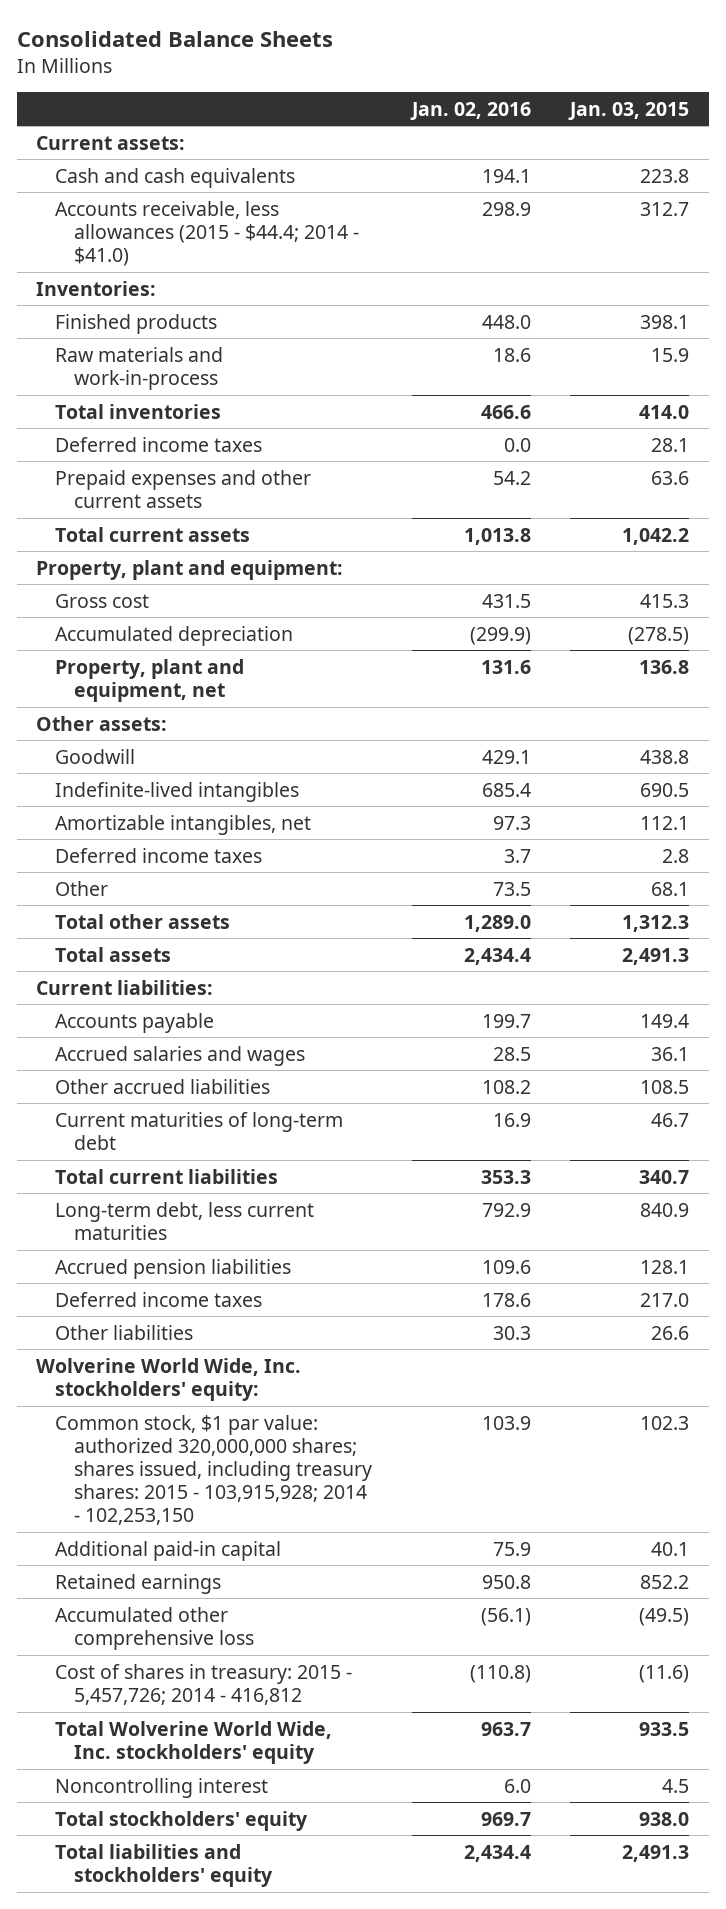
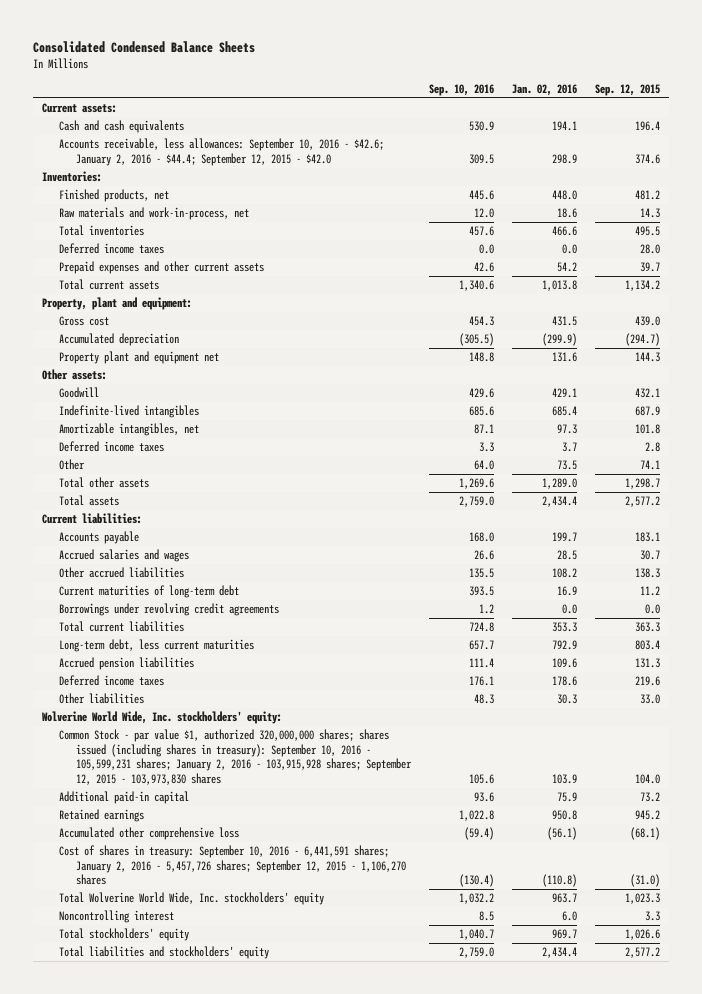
[16,30,333,47] Consolidated Balance Sheets -> [33,40,256,53] Consolidated Condensed Balance Sheets
[568,101,690,120] Jan. 03, 2015 -> none
none -> [429,83,495,96] Sep. 10, 2016
none -> [595,83,661,96] Sep. 12, 2015
[55,200,360,266] Accounts receivable, less allowances (2015 - $44.4; 2014 - $41.0) -> [59,138,385,166] Accounts receivable, less allowances: September 10, 2016 - $42.6; January 2, 2016 - $44.4; September 12, 2015 - $42.0
[55,313,218,334] Finished products -> [59,189,170,203] Finished products, net
[55,346,224,390] Raw materials and work-in-process -> [59,207,250,221] Raw materials and work-in-process, net
[55,658,245,702] Property, plant and equipment, net -> [59,351,220,365] Property plant and equipment net
none -> [59,603,280,617] Borrowings under revolving credit agreements
[55,1414,373,1526] Common stock, $1 par value: authorized 320,000,000 shares; shares issued, including treasury shares: 2015 - 103,915,928; 2014 - 102,253,150 -> [59,729,413,785] Common Stock - par value $1, authorized 320,000,000 shares; shares issued (including shares in treasury): September 10, 2016 - 105,599,231 shares; January 2, 2016 - 103,915,928 shares; September 12, 2015 - 103,973,830 shares
[55,1663,353,1705] Cost of shares in treasury: 2015 - 5,457,726; 2014 - 416,812 -> [59,845,407,886] Cost of shares in treasury: September 10, 2016 - 6,441,591 shares; January 2, 2016 - 5,457,726 shares; September 12, 2015 - 1,106,270 shares

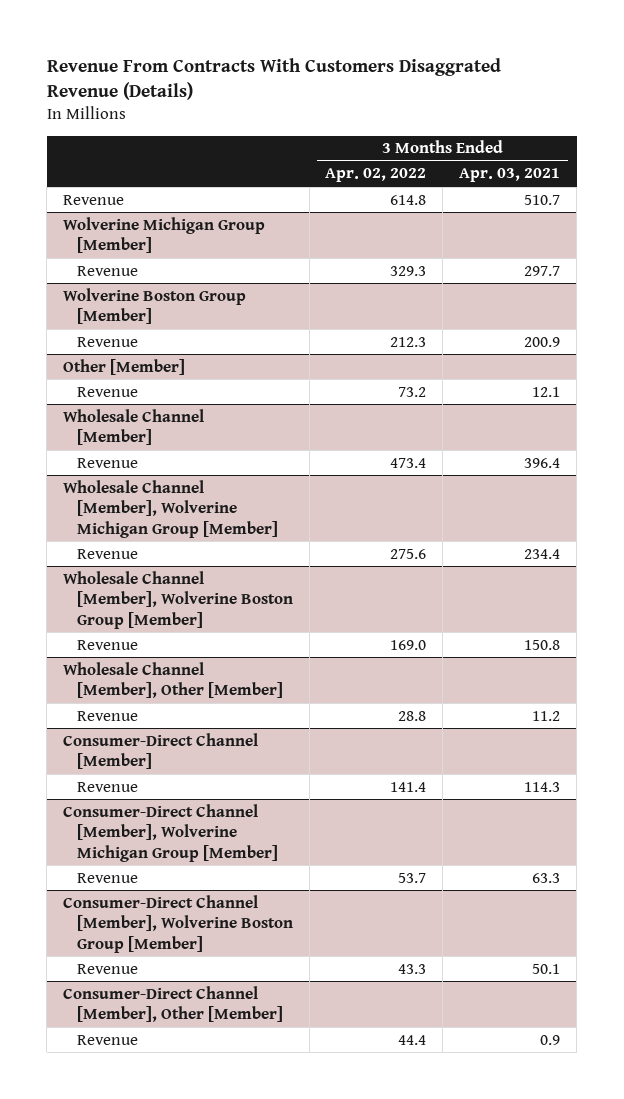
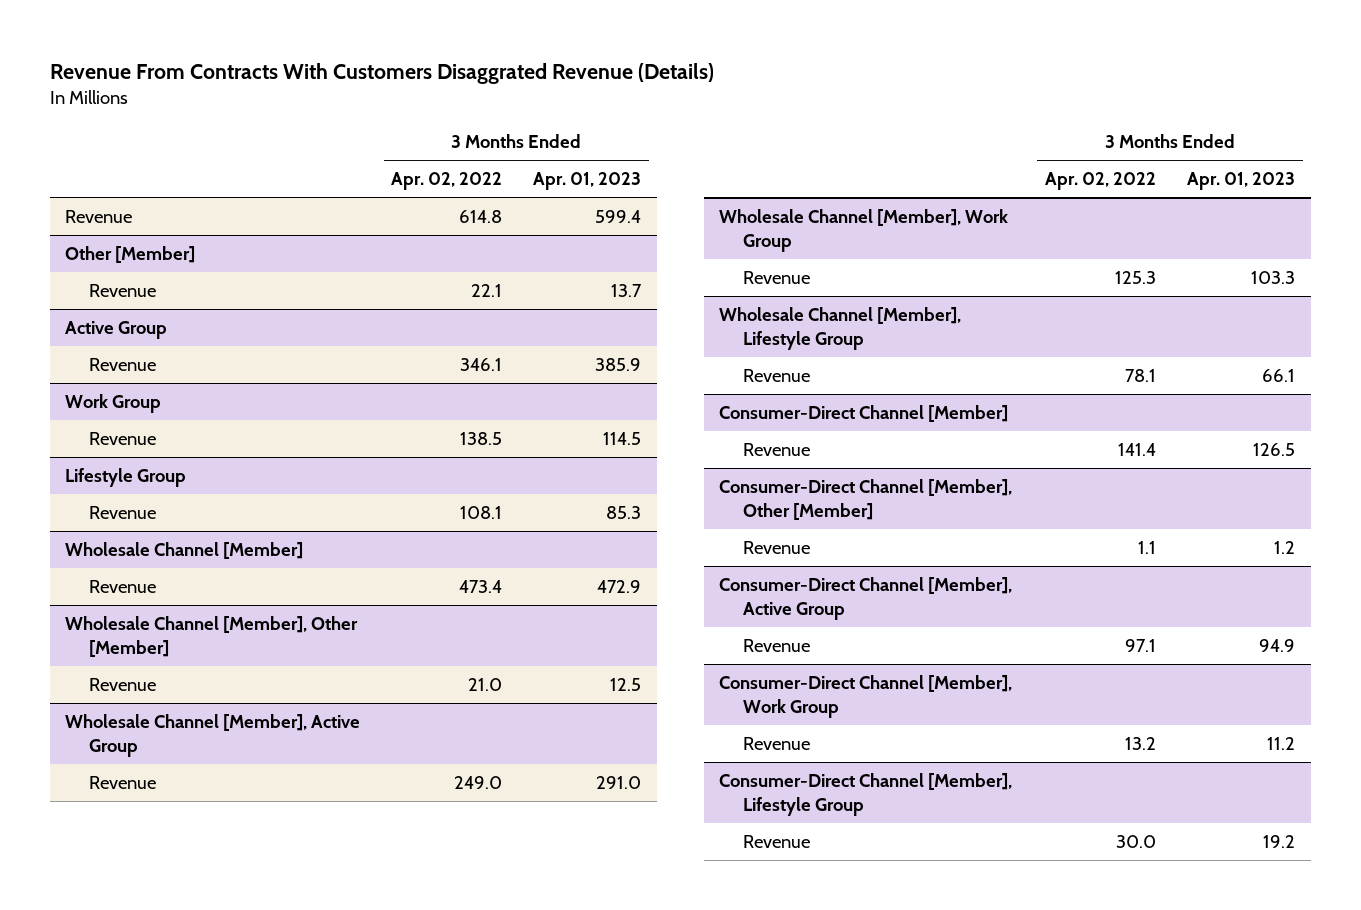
[459,168,561,183] Apr. 03, 2021 -> none
none -> [533,172,642,191] Apr. 01, 2023
[63,216,266,254] Wolverine Michigan Group [Member] -> none
[76,265,138,276] Revenue -> none
[63,287,247,325] Wolverine Boston Group [Member] -> none
[76,336,138,347] Revenue -> none
[398,386,427,397] 73.2 -> [471,284,503,298] 22.1
none -> [65,321,168,340] Active Group
none -> [88,358,156,372] Revenue
none -> [65,394,162,414] Work Group
none -> [88,432,156,446] Revenue
none -> [65,468,187,488] Lifestyle Group
none -> [88,506,156,520] Revenue
[63,479,278,538] Wholesale Channel [Member], Wolverine Michigan Group [Member] -> none
[76,548,138,559] Revenue -> none
[63,570,293,629] Wholesale Channel [Member], Wolverine Boston Group [Member] -> none
[76,639,138,650] Revenue -> none
[398,710,427,721] 28.8 -> [468,678,503,692] 21.0
none -> [65,714,361,757] Wholesale Channel [Member], Active Group
none -> [88,776,156,790] Revenue
none -> [719,209,1009,252] Wholesale Channel [Member], Work Group
none -> [742,271,810,285] Revenue
none -> [719,307,962,350] Wholesale Channel [Member], Lifestyle Group
none -> [742,369,810,383] Revenue
[63,803,278,862] Consumer-Direct Channel [Member], Wolverine Michigan Group [Member] -> none
[76,872,138,883] Revenue -> none
[63,894,293,953] Consumer-Direct Channel [Member], Wolverine Boston Group [Member] -> none
[76,963,138,974] Revenue -> none
[398,1034,427,1045] 44.4 -> [1138,541,1157,555] 1.1
none -> [719,577,1013,620] Consumer-Direct Channel [Member], Active Group
none -> [742,639,810,653] Revenue
none -> [719,675,1013,718] Consumer-Direct Channel [Member], Work Group
none -> [742,737,810,751] Revenue
none -> [719,773,1013,816] Consumer-Direct Channel [Member], Lifestyle Group
none -> [742,835,810,849] Revenue

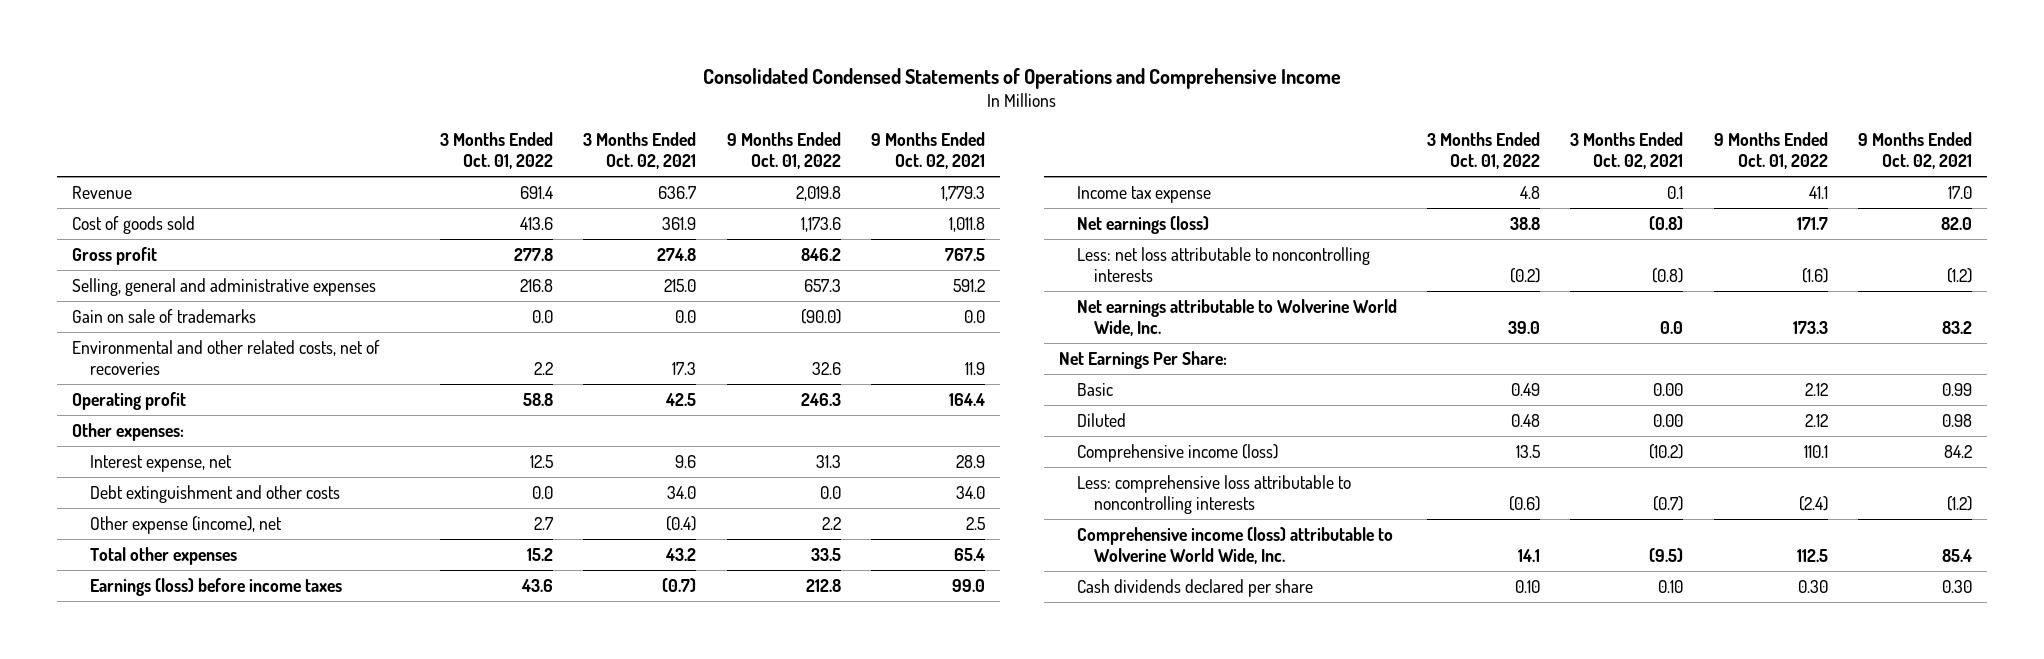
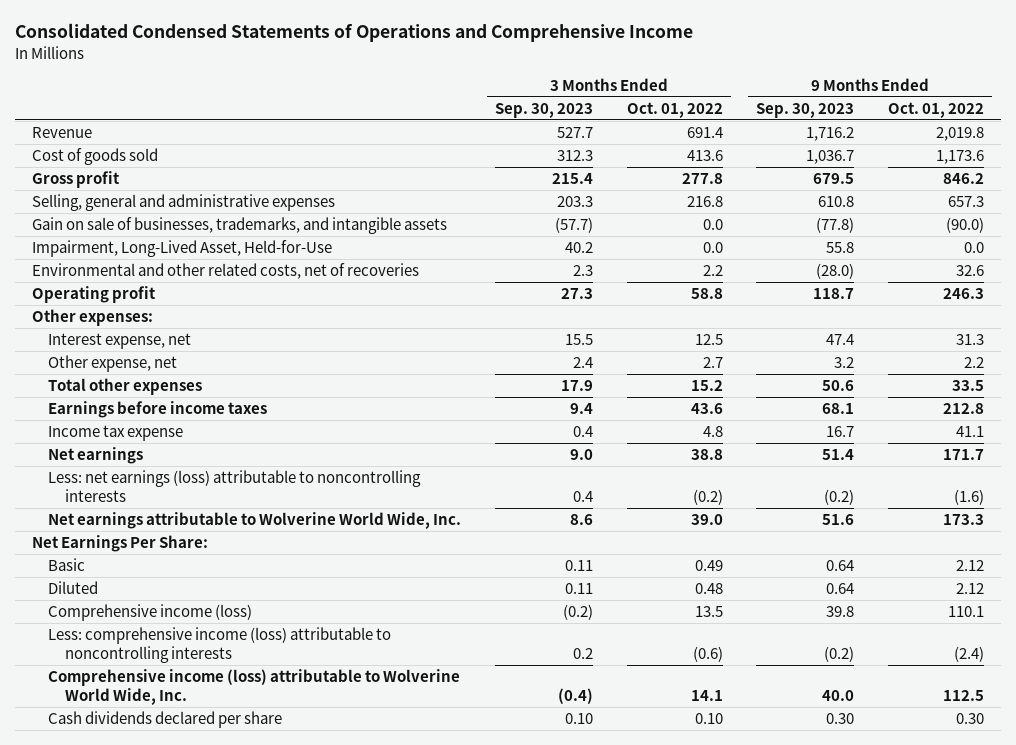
[583,132,697,170] 3 Months Ended Oct. 02, 2021 -> none
[871,132,986,170] 9 Months Ended Oct. 02, 2021 -> none
none -> [494,102,593,118] Sep. 30, 2023
none -> [756,102,855,118] Sep. 30, 2023
[71,308,256,323] Gain on sale of trademarks -> [31,216,447,234] Gain on sale of businesses, trademarks, and intangible assets
none -> [31,239,332,257] Impairment, Long-Lived Asset, Held-for-Use
[89,484,340,503] Debt extinguishment and other costs -> none
[89,515,282,534] Other expense (income), net -> [48,354,178,372] Other expense, net
[89,577,342,596] Earnings (loss) before income taxes -> [48,400,268,418] Earnings before income taxes
[1076,215,1209,234] Net earnings (loss) -> [48,446,144,464] Net earnings
[1076,246,1370,282] Less: net loss attributable to noncontrolling interests -> [48,469,422,502] Less: net earnings (loss) attributable to noncontrolling interests
[1076,474,1351,514] Less: comprehensive loss attributable to noncontrolling interests -> [48,626,392,663] Less: comprehensive income (loss) attributable to noncontrolling interests

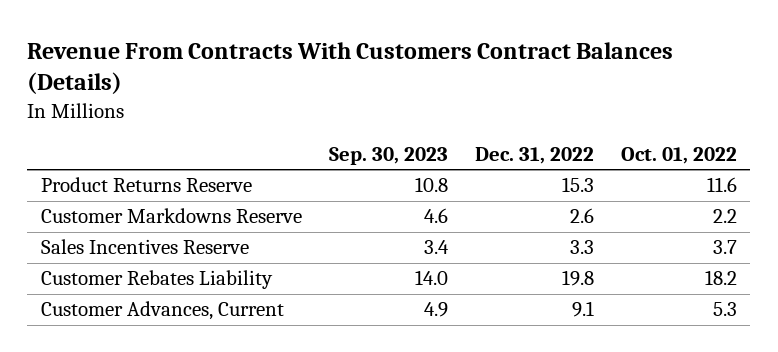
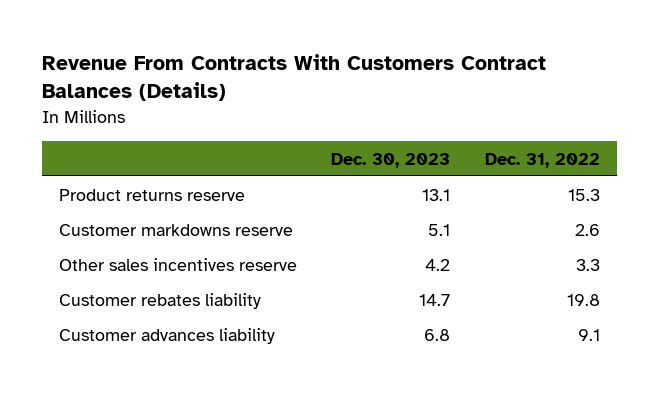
[328,146,448,165] Sep. 30, 2023 -> none
[620,146,737,164] Oct. 01, 2022 -> none
none -> [331,152,451,168] Dec. 30, 2023
[40,177,252,193] Product Returns Reserve -> [58,188,245,201] Product returns reserve
[40,208,302,224] Customer Markdowns Reserve -> [58,223,293,236] Customer markdowns reserve
[40,239,249,255] Sales Incentives Reserve -> [58,257,297,271] Other sales incentives reserve
[40,270,273,290] Customer Rebates Liability -> [58,292,261,309] Customer rebates liability
[40,301,284,321] Customer Advances, Current -> [58,327,275,344] Customer advances liability

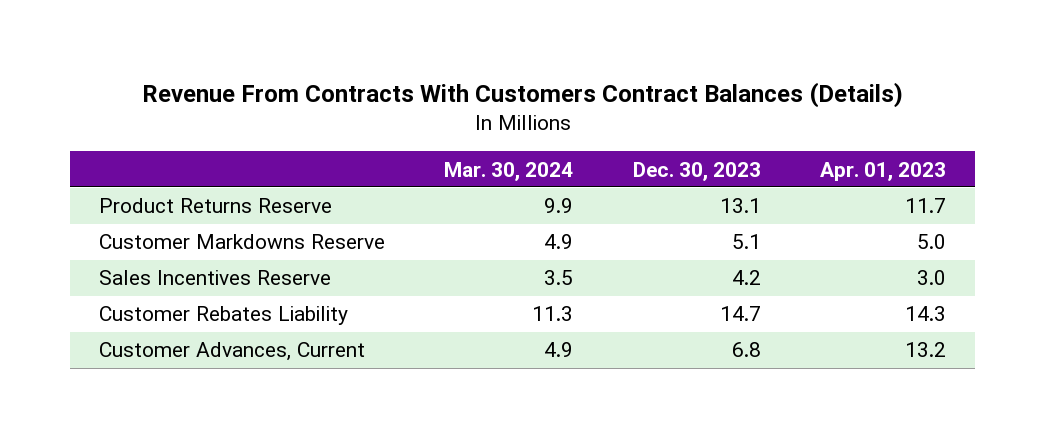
[484,152,600,168] Dec. 31, 2022 -> none
none -> [444,161,574,181] Mar. 30, 2024
none -> [819,161,946,181] Apr. 01, 2023
[58,188,245,201] Product returns reserve -> [99,198,333,214] Product Returns Reserve
[58,223,293,236] Customer markdowns reserve -> [99,234,386,250] Customer Markdowns Reserve
[58,257,297,271] Other sales incentives reserve -> [99,270,332,286] Sales Incentives Reserve
[58,292,261,309] Customer rebates liability -> [99,306,349,326] Customer Rebates Liability
[58,327,275,344] Customer advances liability -> [99,342,366,362] Customer Advances, Current

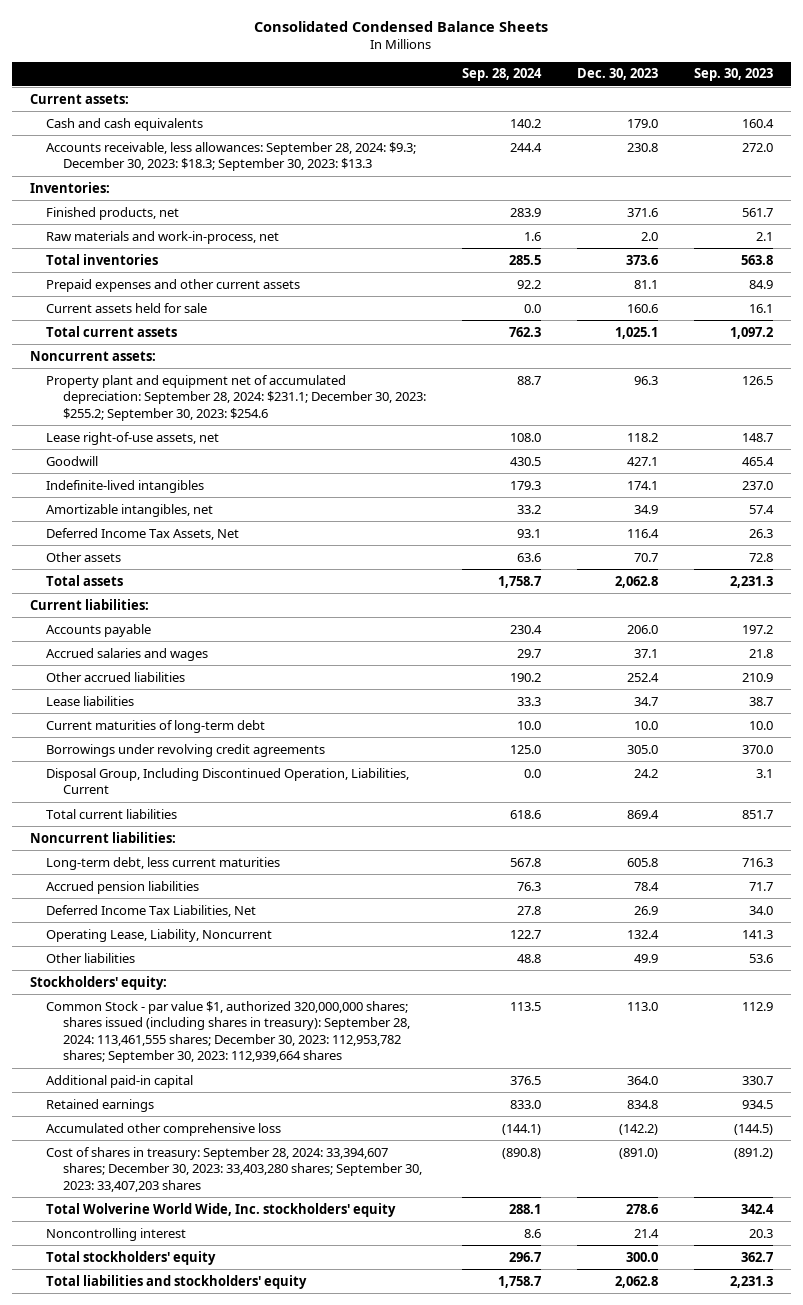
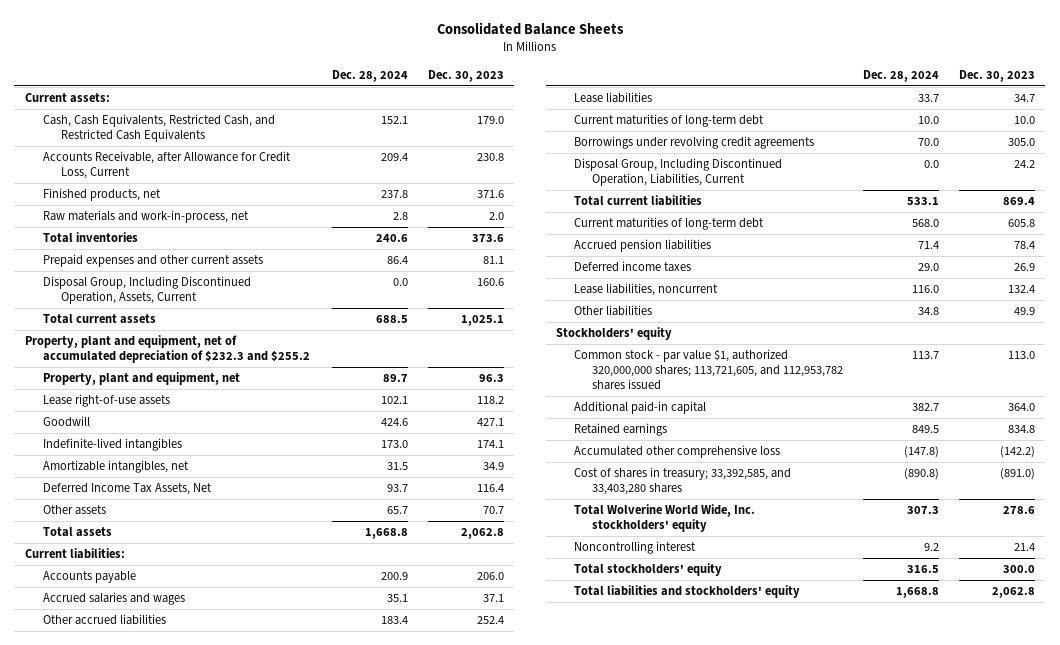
[254,20,549,32] Consolidated Condensed Balance Sheets -> [436,21,624,35] Consolidated Balance Sheets
[461,68,542,82] Sep. 28, 2024 -> none
[693,68,773,82] Sep. 30, 2023 -> none
none -> [332,69,409,82] Dec. 28, 2024
[29,181,110,193] Inventories: -> none
[46,117,204,131] Cash and cash equivalents -> [42,114,275,143] Cash, Cash Equivalents, Restricted Cash, and Restricted Cash Equivalents
[46,141,417,172] Accounts receivable, less allowances: September 28, 2024: $9.3; December 30, 2023: $18.3; September 30, 2023: $13.3 -> [42,151,291,180] Accounts Receivable, after Allowance for Credit Loss, Current
[46,302,208,313] Current assets held for sale -> [42,276,251,305] Disposal Group, Including Discontinued Operation, Assets, Current
[29,350,156,361] Noncurrent assets: -> none
none -> [24,335,310,364] Property, plant and equipment, net of accumulated depreciation of $232.3 and $255.2
[46,374,426,421] Property plant and equipment net of accumulated depreciation: September 28, 2024: $231.1; December 30, 2023: $255.2; September 30, 2023: $254.6 -> [42,372,240,386] Property, plant and equipment, net
[46,431,220,445] Lease right-of-use assets, net -> [42,394,170,408] Lease right-of-use assets
[29,831,176,843] Noncurrent liabilities: -> none
[46,856,281,870] Long-term debt, less current maturities -> [573,217,764,231] Current maturities of long-term debt
[46,904,257,917] Deferred Income Tax Liabilities, Net -> [573,261,691,273] Deferred income taxes
[46,928,273,942] Operating Lease, Liability, Noncurrent -> [573,283,718,297] Lease liabilities, noncurrent
[29,975,167,990] Stockholders' equity: -> [555,327,672,341] Stockholders' equity
[46,1000,410,1064] Common Stock - par value $1, authorized 320,000,000 shares; shares issued (including shares in treasury): September 28, 2024: 113,461,555 shares; December 30, 2023: 112,953,782 shares; September 30, 2023: 112,939,664 shares -> [573,349,844,391] Common stock - par value $1, authorized 320,000,000 shares; 113,721,605, and 112,953,782 shares issued
[46,1146,422,1192] Cost of shares in treasury: September 28, 2024: 33,394,607 shares; December 30, 2023: 33,403,280 shares; September 30, 2023: 33,407,203 shares -> [573,467,791,496] Cost of shares in treasury; 33,392,585, and 33,403,280 shares

